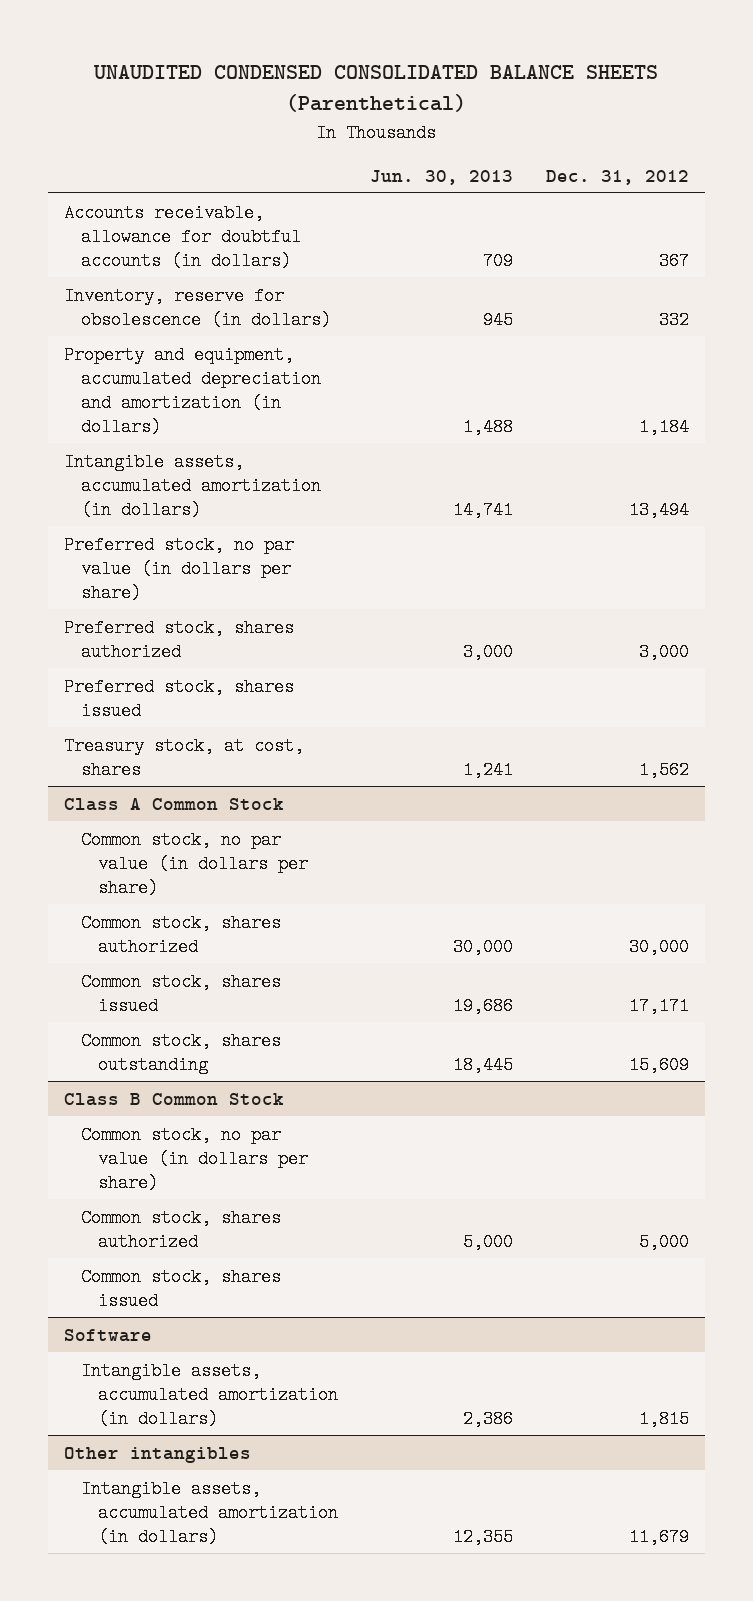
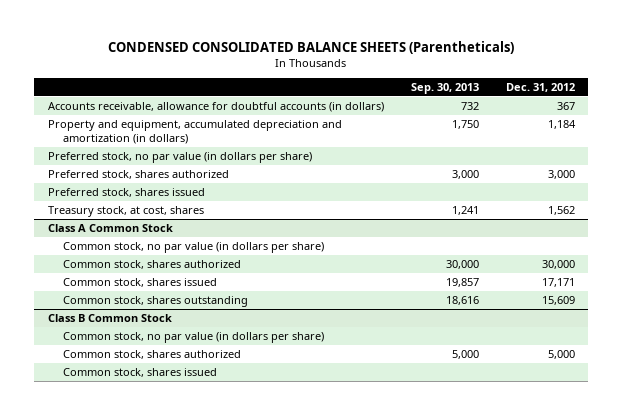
[93,65,659,113] UNAUDITED CONDENSED CONSOLIDATED BALANCE SHEETS (Parenthetical) -> [108,40,515,54] CONDENSED CONSOLIDATED BALANCE SHEETS (Parentheticals)
[370,169,514,185] Jun. 30, 2013 -> none
none -> [410,82,479,94] Sep. 30, 2013
[63,286,331,329] Inventory, reserve for obsolescence (in dollars) -> none
[63,452,321,519] Intangible assets, accumulated amortization (in dollars) -> none
[63,1328,152,1342] Software -> none
[80,1361,338,1428] Intangible assets, accumulated amortization (in dollars) -> none
[63,1446,251,1463] Other intangibles -> none
[80,1479,338,1546] Intangible assets, accumulated amortization (in dollars) -> none

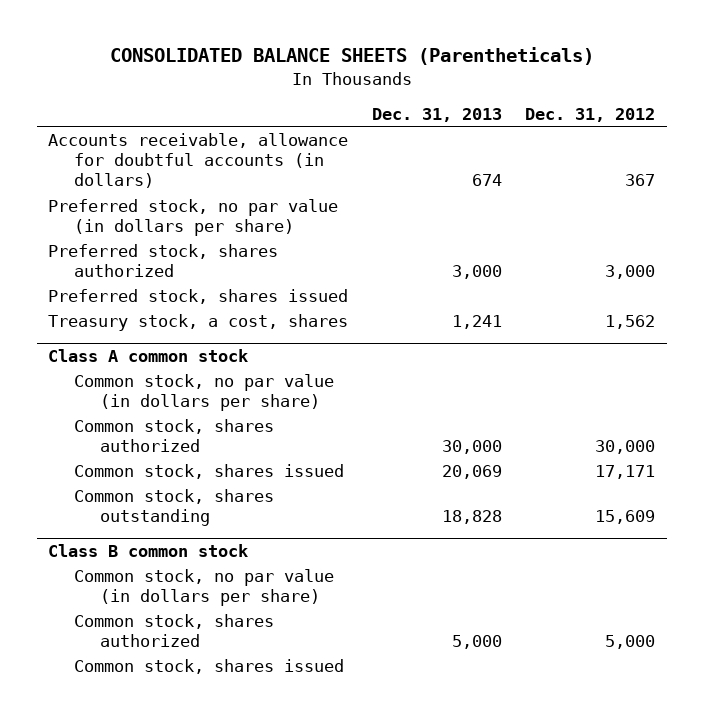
[108,40,515,54] CONDENSED CONSOLIDATED BALANCE SHEETS (Parentheticals) -> [109,47,594,66] CONSOLIDATED BALANCE SHEETS (Parentheticals)
[410,82,479,94] Sep. 30, 2013 -> none
none -> [371,107,502,122] Dec. 31, 2013
[47,119,342,145] Property and equipment, accumulated depreciation and amortization (in dollars) -> none
[47,205,204,217] Treasury stock, at cost, shares -> [48,313,349,331] Treasury stock, a cost, shares
[47,223,173,232] Class A Common Stock -> [48,348,249,362] Class A common stock
[47,313,172,322] Class B Common Stock -> [48,543,249,557] Class B common stock

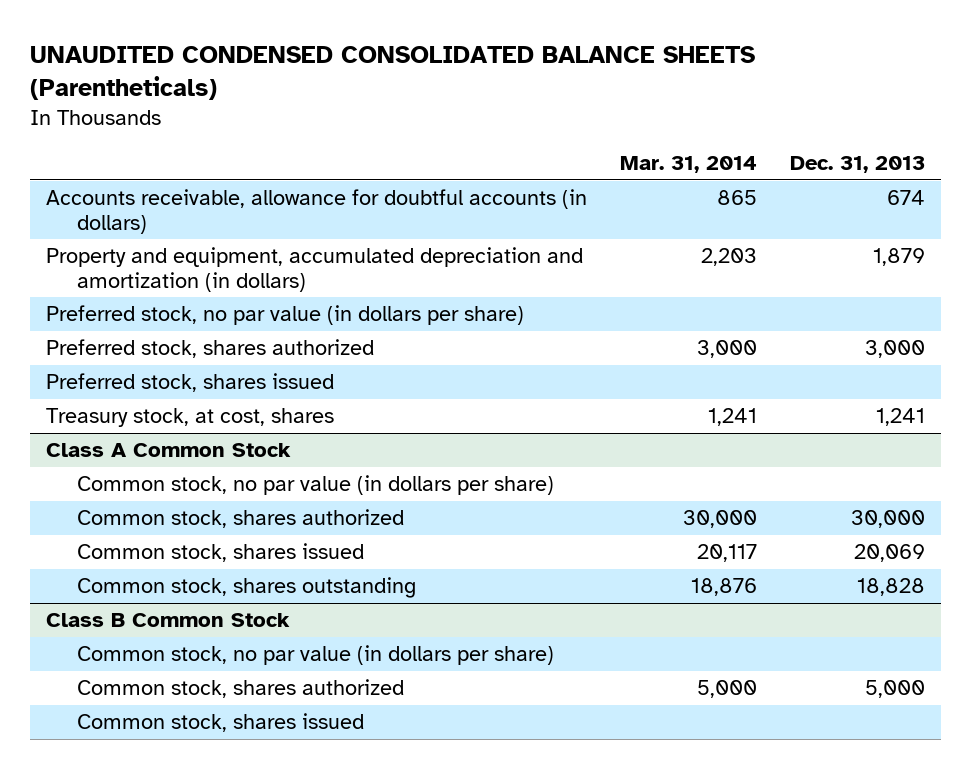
[109,47,594,66] CONSOLIDATED BALANCE SHEETS (Parentheticals) -> [29,45,755,100] UNAUDITED CONDENSED CONSOLIDATED BALANCE SHEETS (Parentheticals)
[525,107,656,122] Dec. 31, 2012 -> none
none -> [619,156,757,174] Mar. 31, 2014
none -> [45,247,583,292] Property and equipment, accumulated depreciation and amortization (in dollars)
[48,313,349,331] Treasury stock, a cost, shares -> [45,408,334,428] Treasury stock, at cost, shares
[48,348,249,362] Class A common stock -> [45,443,291,458] Class A Common Stock
[48,543,249,557] Class B common stock -> [45,613,290,628] Class B Common Stock

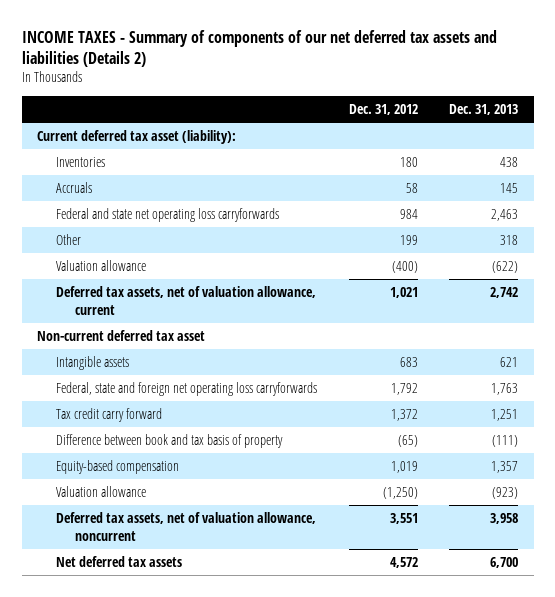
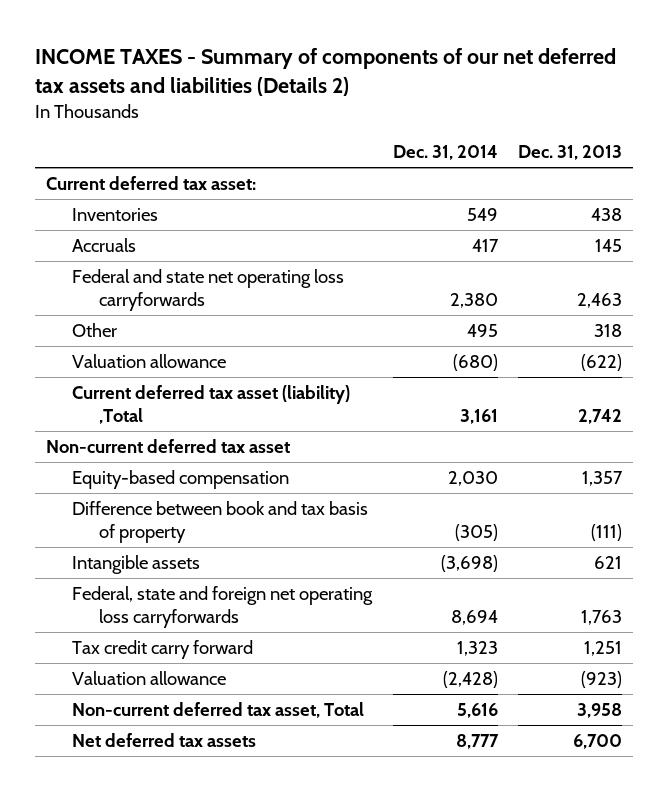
[348,103,418,115] Dec. 31, 2012 -> none
none -> [392,145,498,161] Dec. 31, 2014
[37,130,237,145] Current deferred tax asset (liability): -> [45,175,256,190] Current deferred tax asset:
[56,286,317,315] Deferred tax assets, net of valuation allowance, current -> [72,384,351,425] Current deferred tax asset (liability) ,Total
[56,460,180,475] Equity-based compensation -> [72,469,290,489] Equity-based compensation
[56,434,284,449] Difference between book and tax basis of property -> [72,500,369,544] Difference between book and tax basis of property
[56,512,317,541] Deferred tax assets, net of valuation allowance, noncurrent -> [72,701,365,718] Non-current deferred tax asset, Total

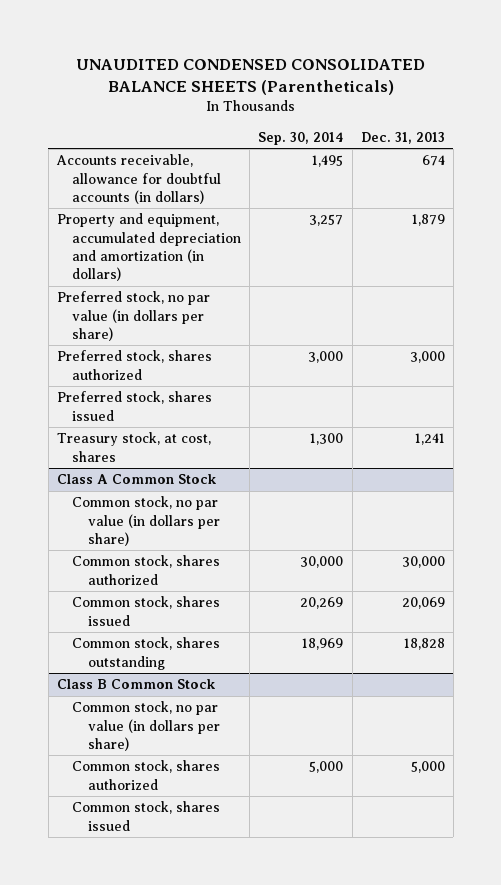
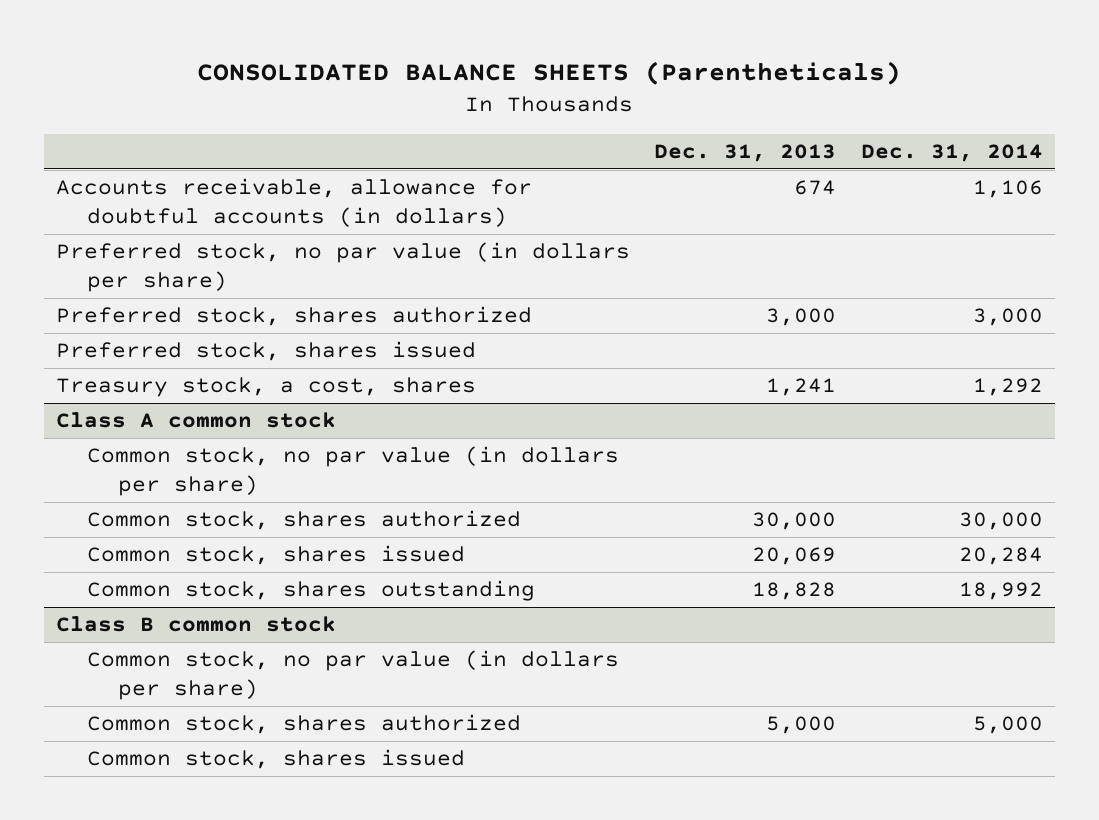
[75,59,425,96] UNAUDITED CONDENSED CONSOLIDATED BALANCE SHEETS (Parentheticals) -> [197,61,902,86] CONSOLIDATED BALANCE SHEETS (Parentheticals)
[258,131,344,145] Sep. 30, 2014 -> none
none -> [860,144,1043,163] Dec. 31, 2014
[56,213,242,282] Property and equipment, accumulated depreciation and amortization (in dollars) -> none
[56,432,211,462] Treasury stock, at cost, shares -> [56,377,477,398] Treasury stock, a cost, shares
[56,474,217,485] Class A Common Stock -> [56,412,337,429] Class A common stock
[56,679,216,690] Class B Common Stock -> [56,616,337,633] Class B common stock

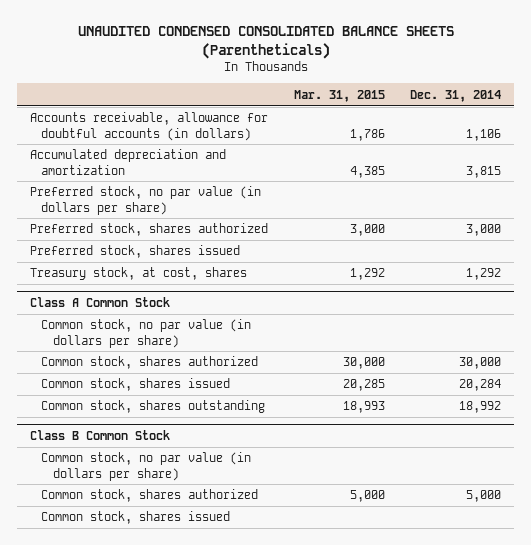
[197,61,902,86] CONSOLIDATED BALANCE SHEETS (Parentheticals) -> [77,25,454,59] UNAUDITED CONDENSED CONSOLIDATED BALANCE SHEETS (Parentheticals)
[654,144,837,163] Dec. 31, 2013 -> none
none -> [293,89,385,102] Mar. 31, 2015
none -> [29,149,226,175] Accumulated depreciation and amortization
[56,377,477,398] Treasury stock, a cost, shares -> [29,267,247,281] Treasury stock, at cost, shares
[56,412,337,429] Class A common stock -> [29,297,170,308] Class A Common Stock
[56,616,337,633] Class B common stock -> [29,430,170,441] Class B Common Stock

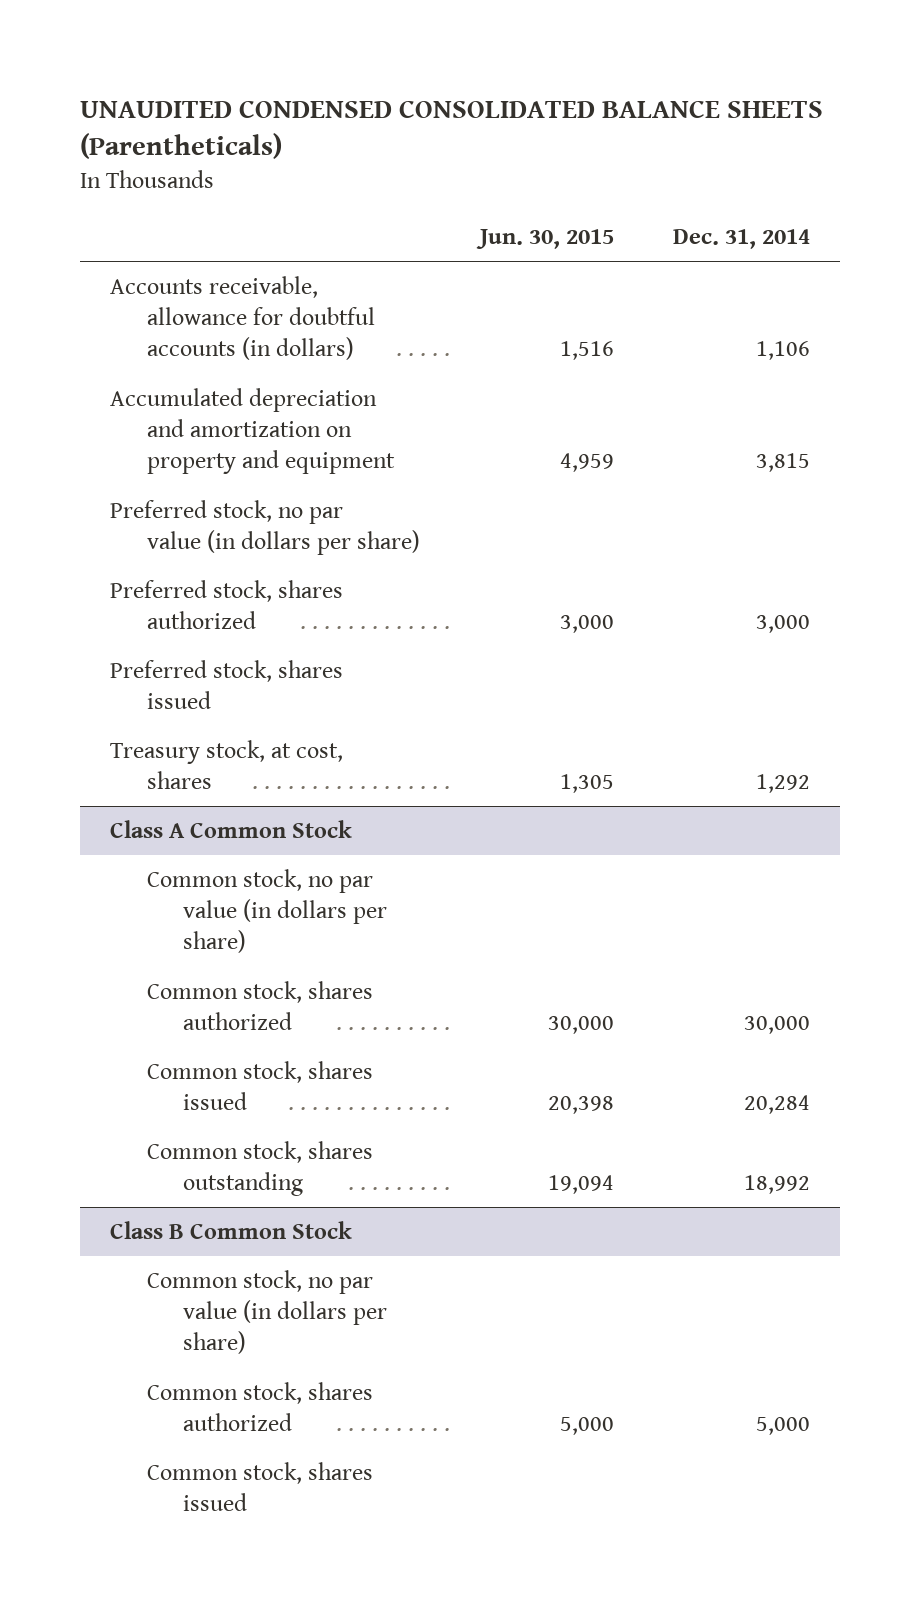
[293,89,385,102] Mar. 31, 2015 -> none
none -> [475,228,614,249] Jun. 30, 2015
[29,149,226,175] Accumulated depreciation and amortization -> [110,388,395,475] Accumulated depreciation and amortization on property and equipment

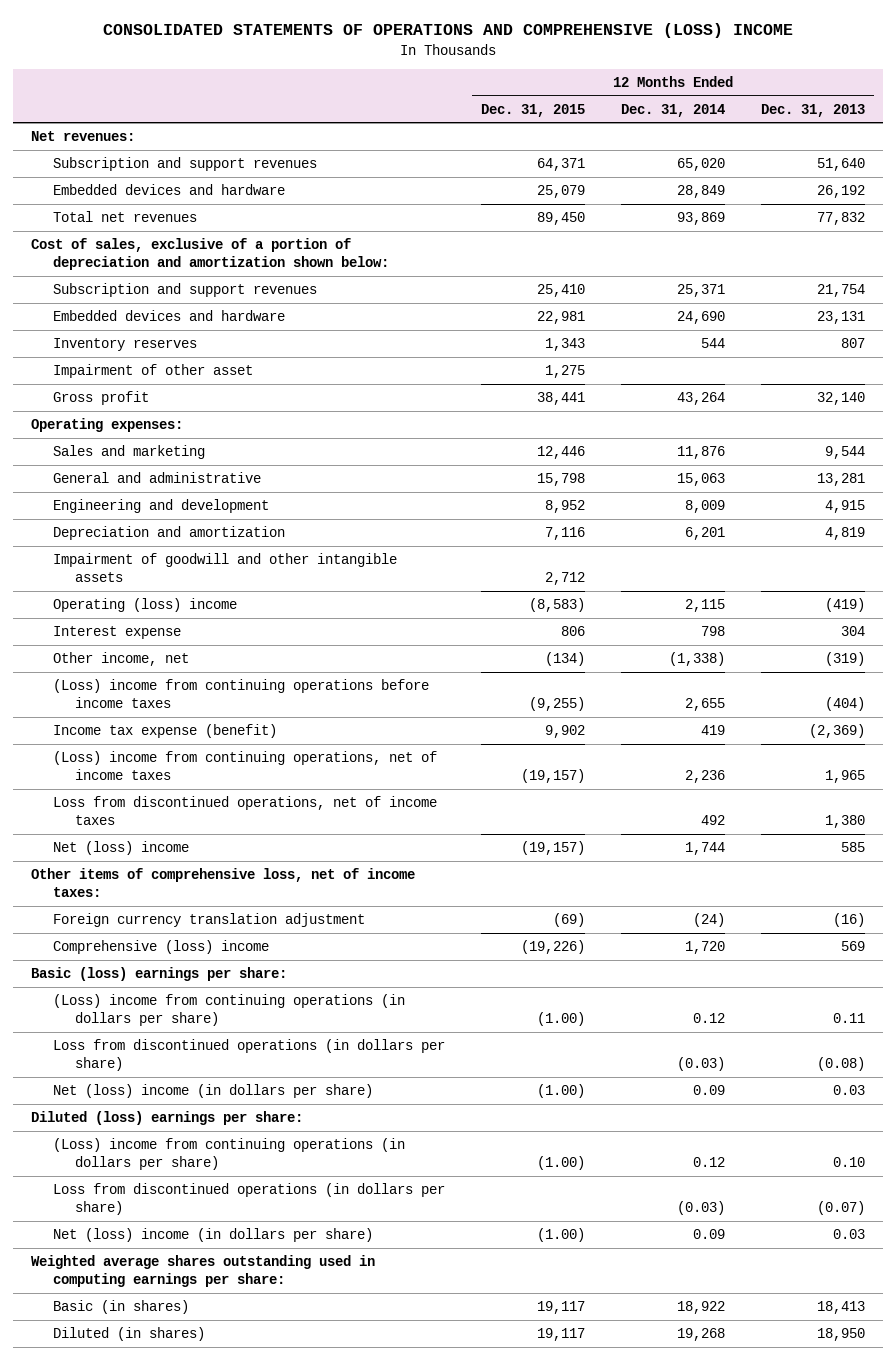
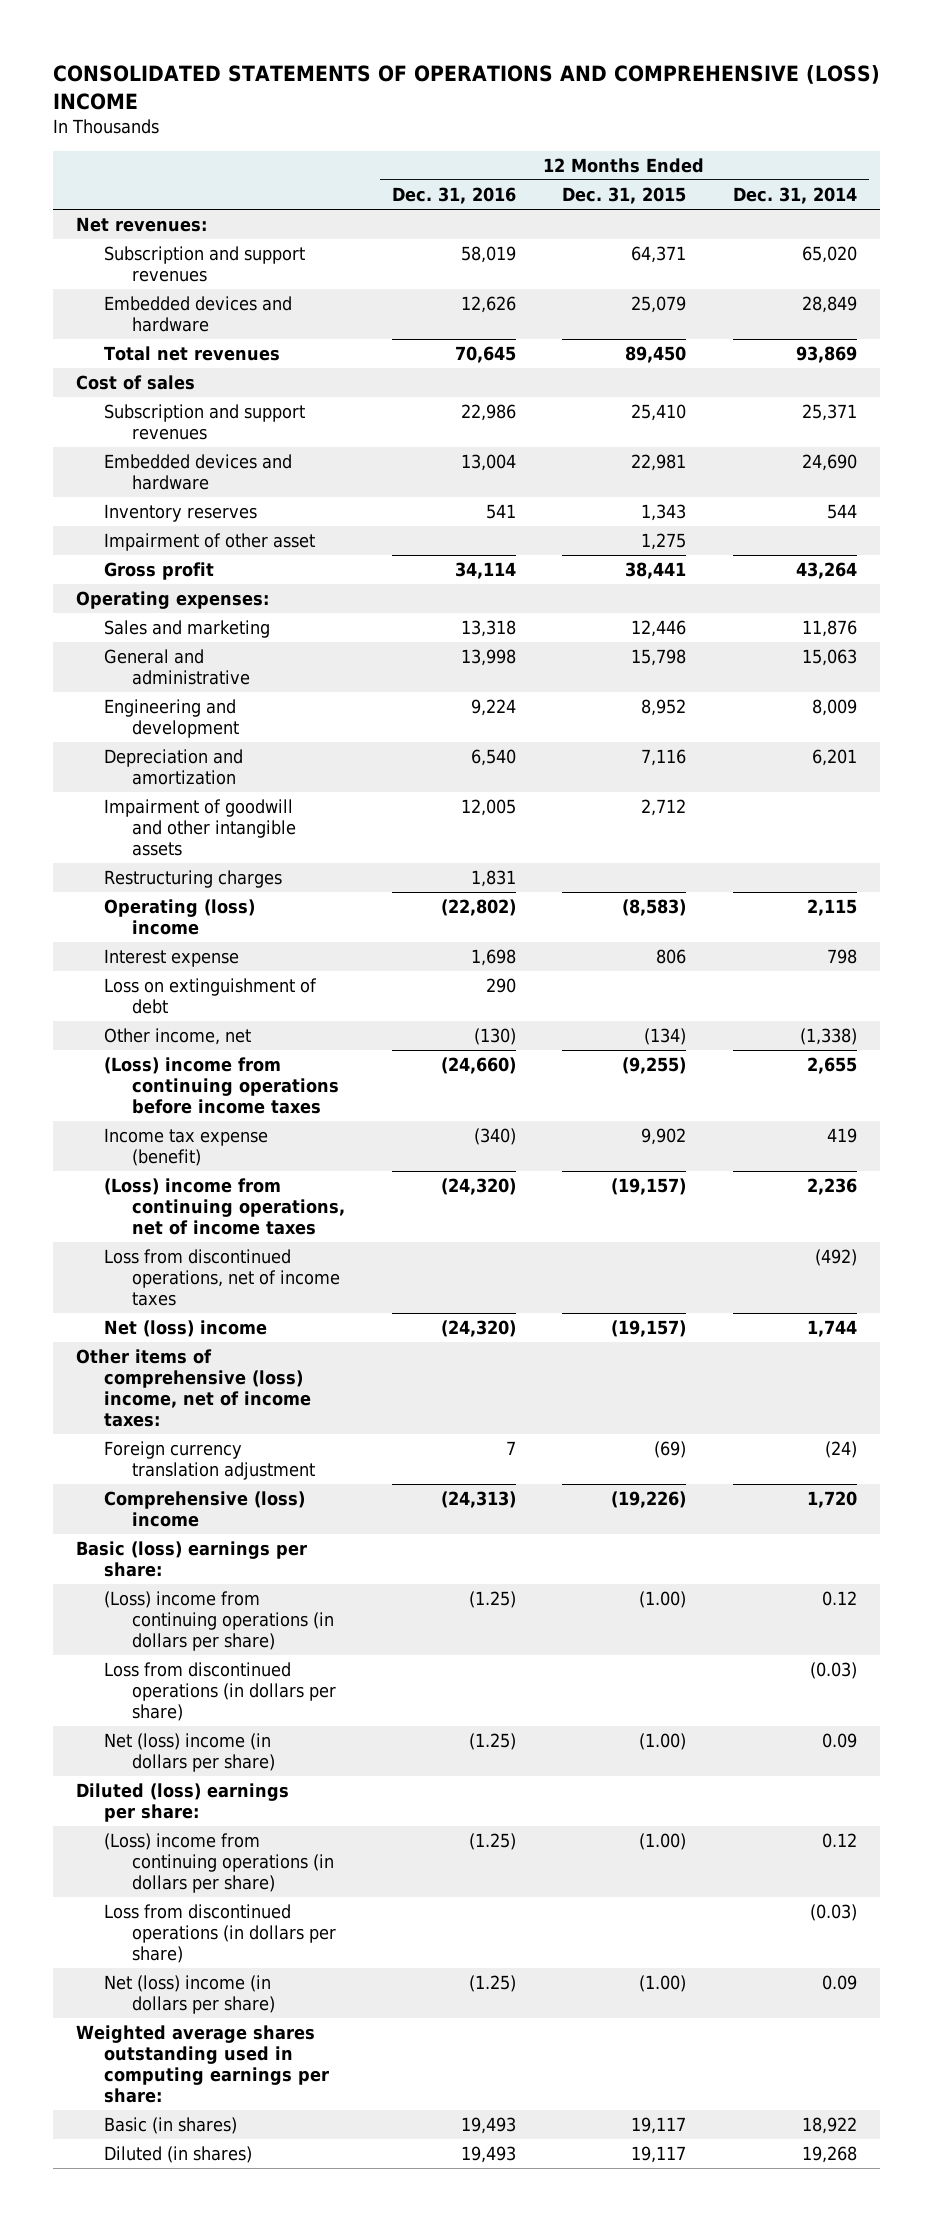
[760,103,865,117] Dec. 31, 2013 -> none
none -> [391,187,516,205] Dec. 31, 2016
[31,238,389,271] Cost of sales, exclusive of a portion of depreciation and amortization shown below: -> [76,375,196,391] Cost of sales
none -> [104,870,283,889] Restructuring charges
none -> [104,978,318,1015] Loss on extinguishment of debt
[700,815,725,826] 492 -> [815,1249,858,1267] (492)
[31,868,416,898] Other items of comprehensive loss, net of income taxes: -> [76,1349,312,1428] Other items of comprehensive (loss) income, net of income taxes:

